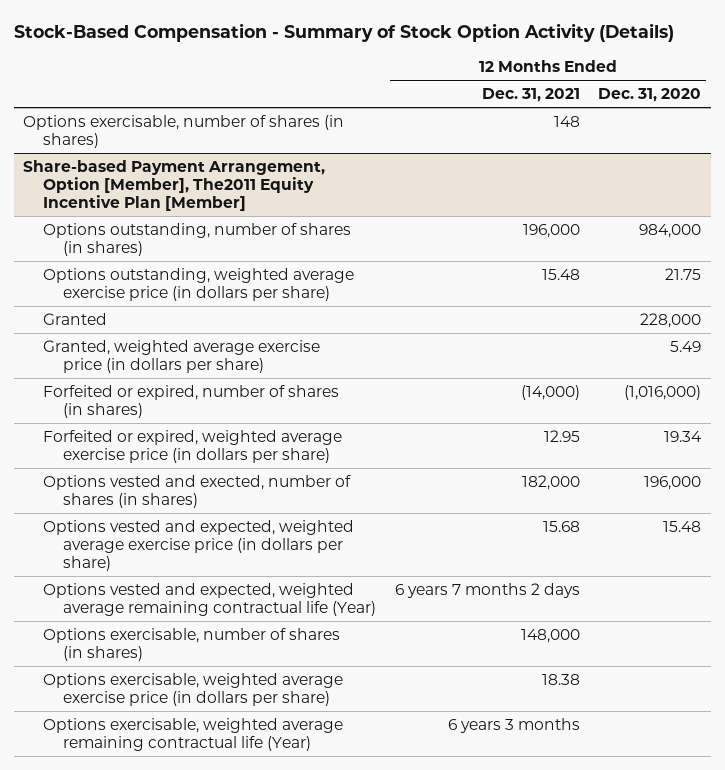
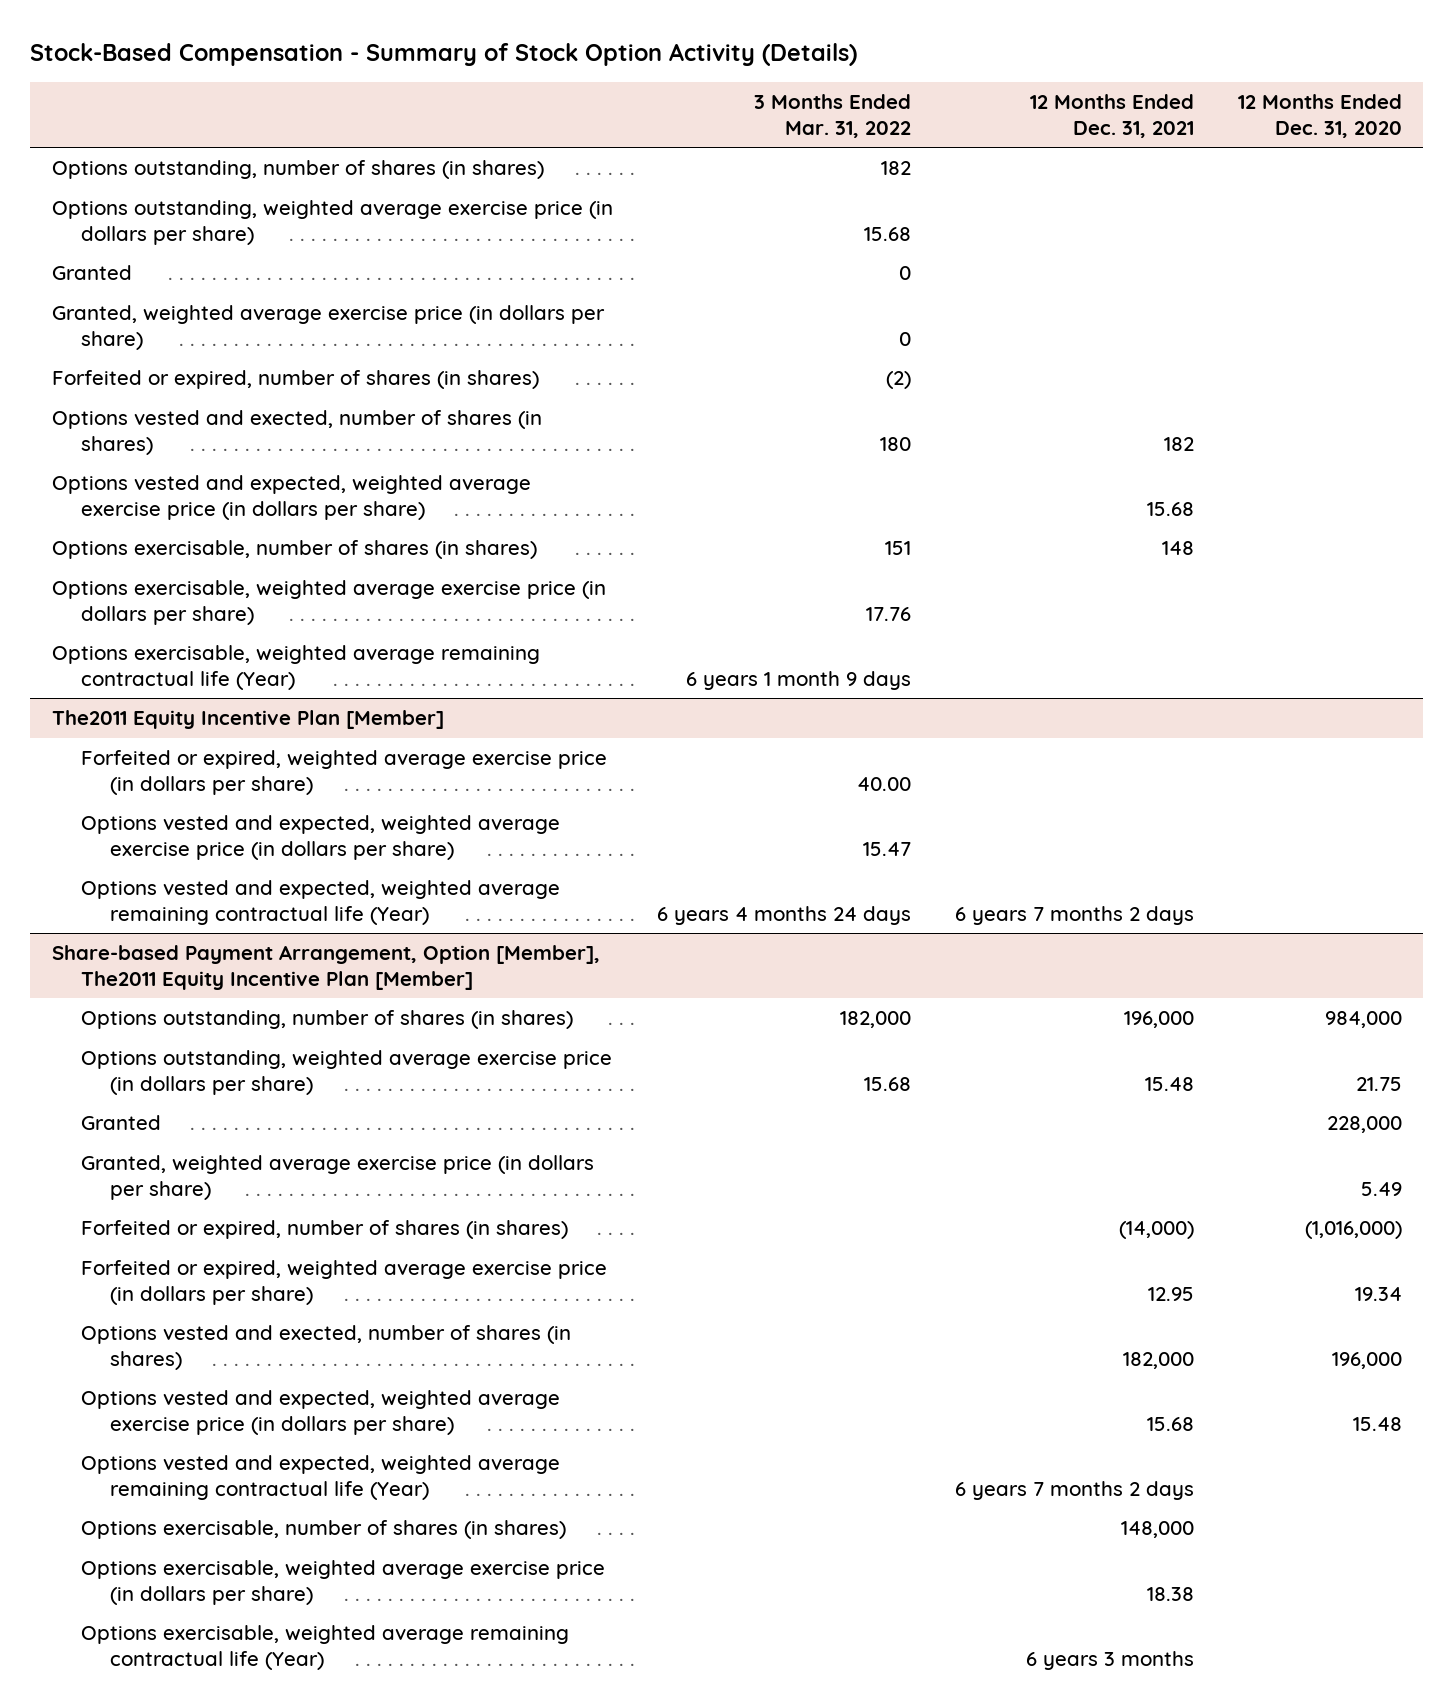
none -> [753,93,911,138] 3 Months Ended Mar. 31, 2022
none -> [51,160,544,180] Options outstanding, number of shares (in shares)
none -> [51,200,613,245] Options outstanding, weighted average exercise price (in dollars per share)
none -> [51,265,132,281] Granted
none -> [51,305,605,350] Granted, weighted average exercise price (in dollars per share)
none -> [51,370,539,390] Forfeited or expired, number of shares (in shares)
none -> [51,410,542,455] Options vested and exected, number of shares (in shares)
none -> [51,475,531,520] Options vested and expected, weighted average exercise price (in dollars per share)
none -> [51,580,606,625] Options exercisable, weighted average exercise price (in dollars per share)
none -> [51,645,540,690] Options exercisable, weighted average remaining contractual life (Year)
none -> [51,710,444,730] The2011 Equity Incentive Plan [Member]
none -> [80,750,607,795] Forfeited or expired, weighted average exercise price (in dollars per share)
none -> [80,815,560,860] Options vested and expected, weighted average exercise price (in dollars per share)
none -> [80,880,560,925] Options vested and expected, weighted average remaining contractual life (Year)

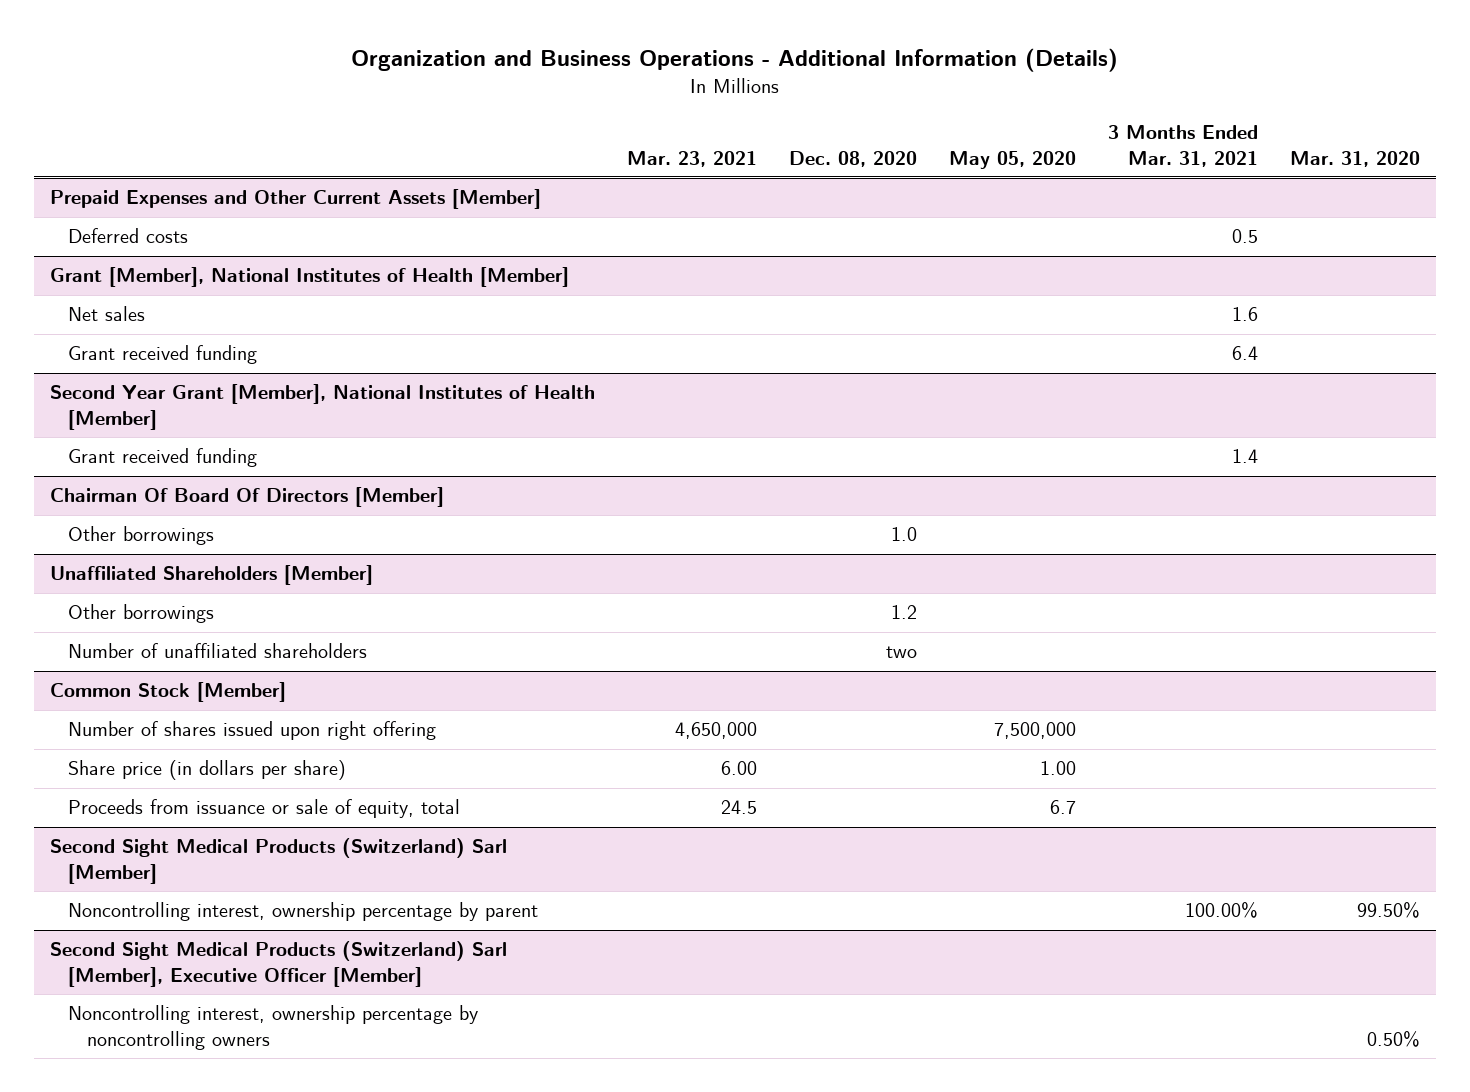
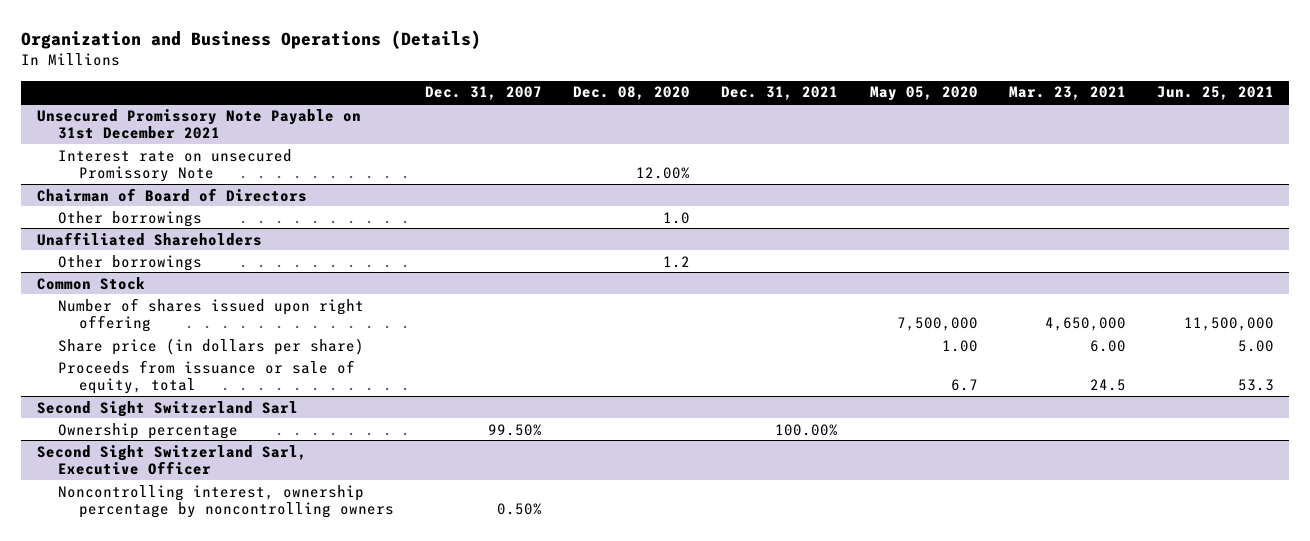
[351,47,1119,72] Organization and Business Operations - Additional Information (Details) -> [21,29,482,49] Organization and Business Operations (Details)
[1107,125,1258,167] 3 Months Ended Mar. 31, 2021 -> none
[1289,150,1420,167] Mar. 31, 2020 -> none
none -> [425,86,543,101] Dec. 31, 2007
none -> [721,86,839,101] Dec. 31, 2021
none -> [1156,86,1274,101] Jun. 25, 2021
[50,189,542,210] Prepaid Expenses and Other Current Assets [Member] -> none
[68,228,189,244] Deferred costs -> none
[50,267,570,288] Grant [Member], National Institutes of Health [Member] -> none
[68,306,146,322] Net sales -> none
[68,345,258,365] Grant received funding -> none
[50,384,596,430] Second Year Grant [Member], National Institutes of Health [Member] -> none
[68,448,258,468] Grant received funding -> none
none -> [36,108,361,140] Unsecured Promissory Note Payable on 31st December 2021
none -> [57,148,292,183] Interest rate on unsecured Promissory Note
[50,487,445,508] Chairman Of Board Of Directors [Member] -> [36,187,307,202] Chairman of Board of Directors
[50,565,374,586] Unaffiliated Shareholders [Member] -> [36,231,262,246] Unaffiliated Shareholders
[68,643,368,659] Number of unaffiliated shareholders -> none
[50,682,287,703] Common Stock [Member] -> [36,276,145,290] Common Stock
[50,838,508,884] Second Sight Medical Products (Switzerland) Sarl [Member] -> [36,400,298,417] Second Sight Switzerland Sarl
[68,902,539,922] Noncontrolling interest, ownership percentage by parent -> [57,422,238,439] Ownership percentage
[50,941,508,987] Second Sight Medical Products (Switzerland) Sarl [Member], Executive Officer [Member] -> [36,444,307,476] Second Sight Switzerland Sarl, Executive Officer

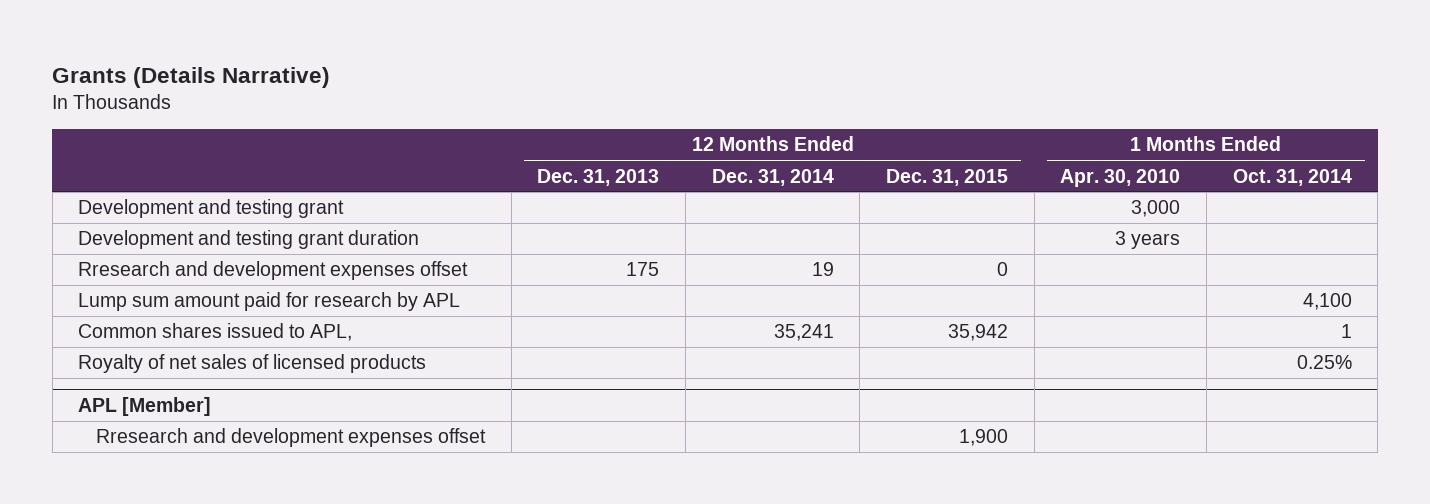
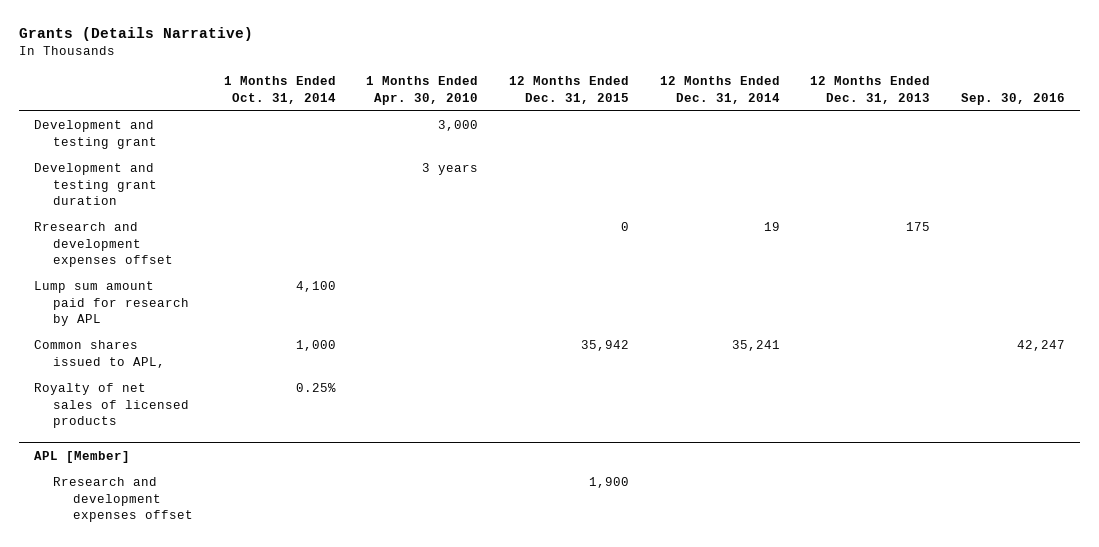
none -> [961,92,1066,105] Sep. 30, 2016
[1340,324,1352,339] 1 -> [295,340,336,352] 1,000

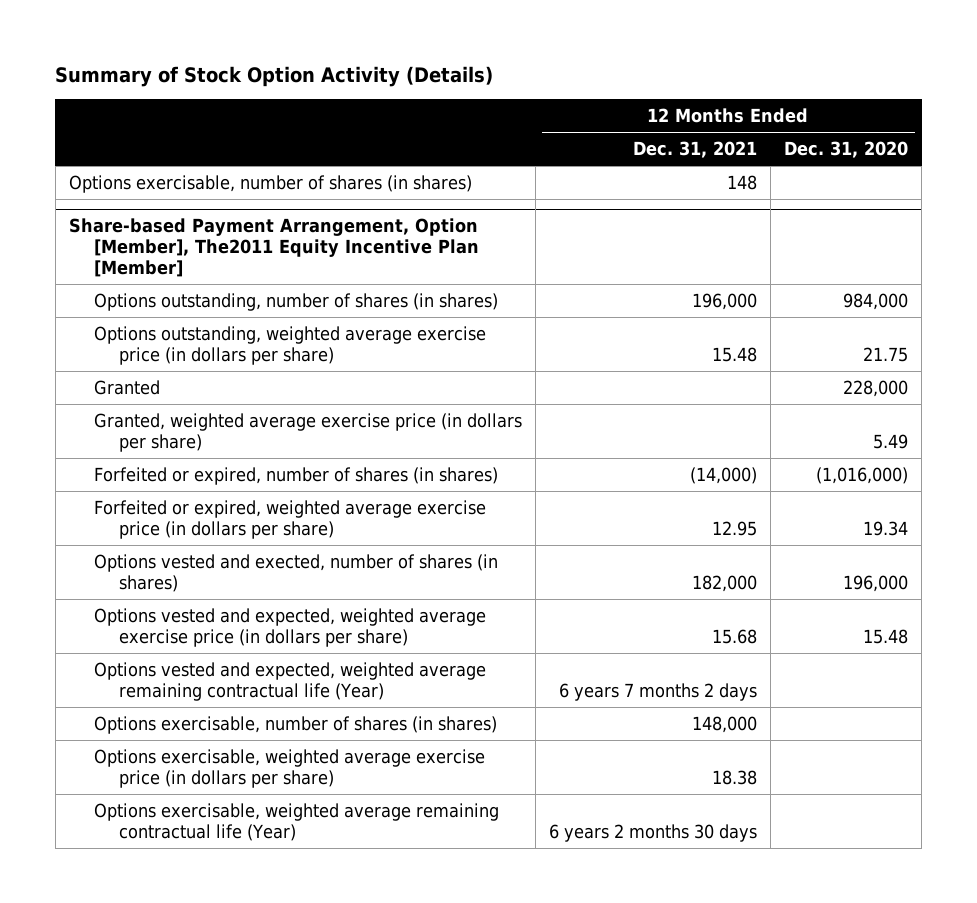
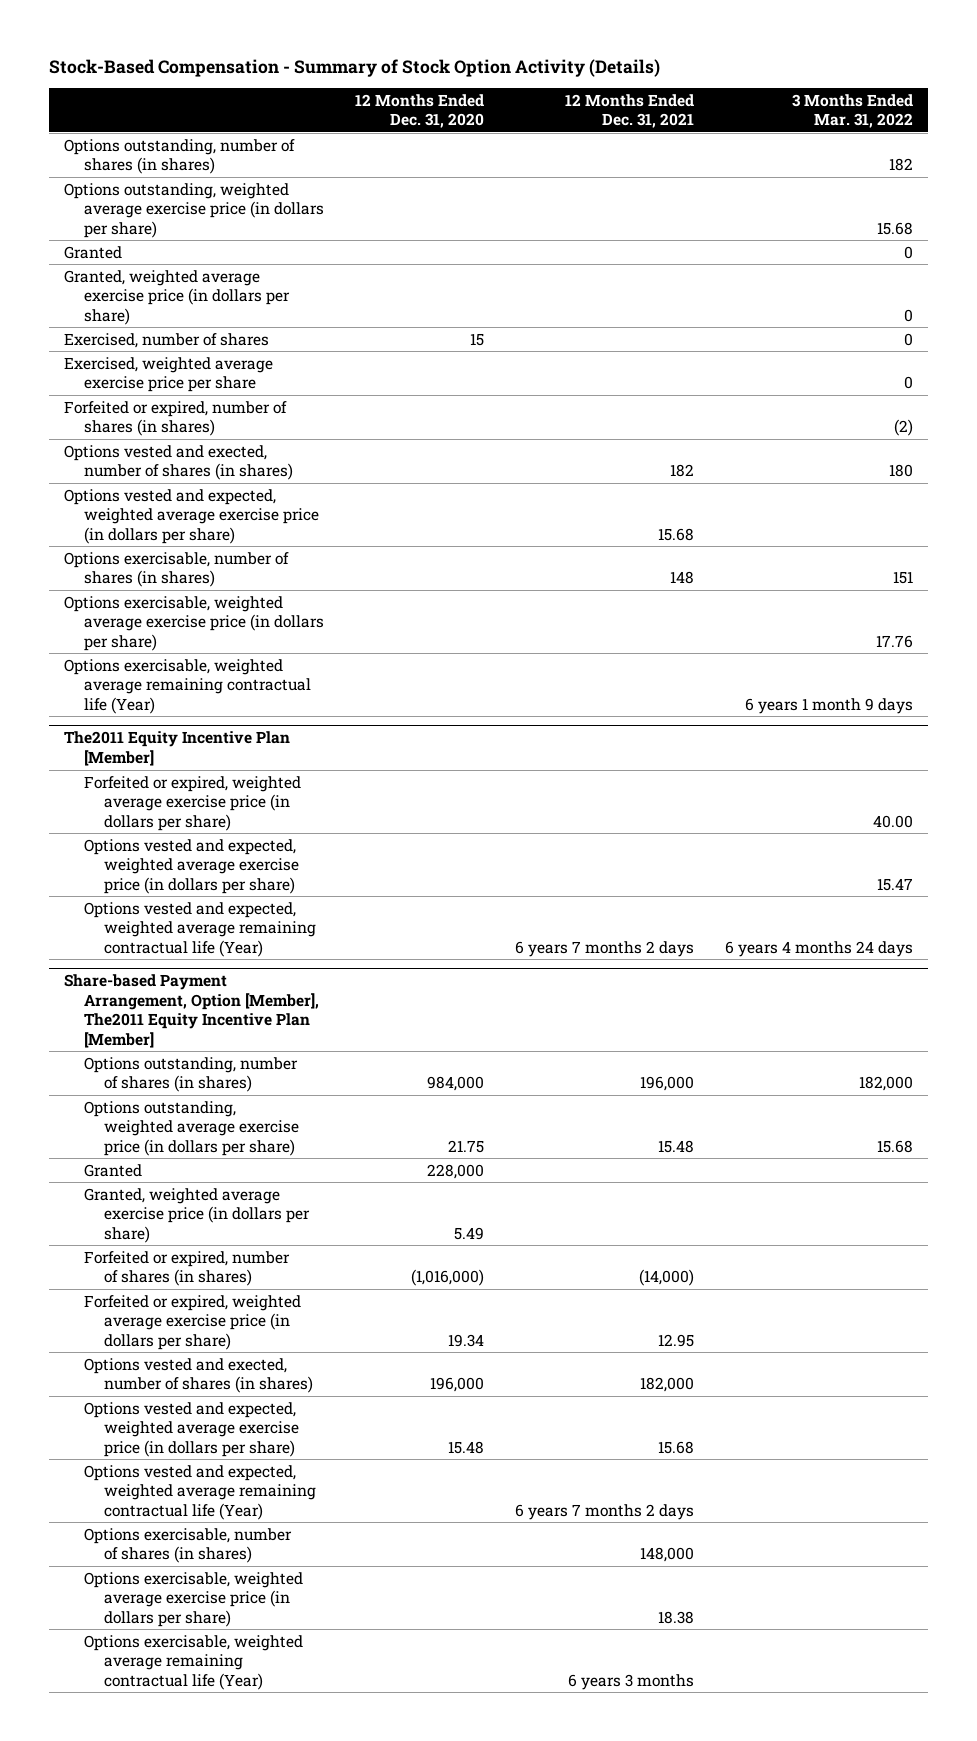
[55,65,494,87] Summary of Stock Option Activity (Details) -> [48,58,660,77] Stock-Based Compensation - Summary of Stock Option Activity (Details)
none -> [791,93,913,129] 3 Months Ended Mar. 31, 2022
none -> [64,138,296,175] Options outstanding, number of shares (in shares)
none -> [64,182,324,238] Options outstanding, weighted average exercise price (in dollars per share)
none -> [64,245,123,259] Granted
none -> [64,269,290,325] Granted, weighted average exercise price (in dollars per share)
none -> [64,332,270,348] Exercised, number of shares
none -> [64,356,274,393] Exercised, weighted average exercise price per share
none -> [64,400,288,437] Forfeited or expired, number of shares (in shares)
none -> [64,444,293,481] Options vested and exected, number of shares (in shares)
none -> [64,488,319,544] Options vested and expected, weighted average exercise price (in dollars per share)
none -> [64,595,324,651] Options exercisable, weighted average exercise price (in dollars per share)
none -> [64,658,311,714] Options exercisable, weighted average remaining contractual life (Year)
none -> [64,731,291,766] The2011 Equity Incentive Plan [Member]
none -> [83,775,301,831] Forfeited or expired, weighted average exercise price (in dollars per share)
none -> [83,838,299,894] Options vested and expected, weighted average exercise price (in dollars per share)
none -> [83,901,316,957] Options vested and expected, weighted average remaining contractual life (Year)
[548,823,757,842] 6 years 2 months 30 days -> [567,1673,694,1690] 6 years 3 months

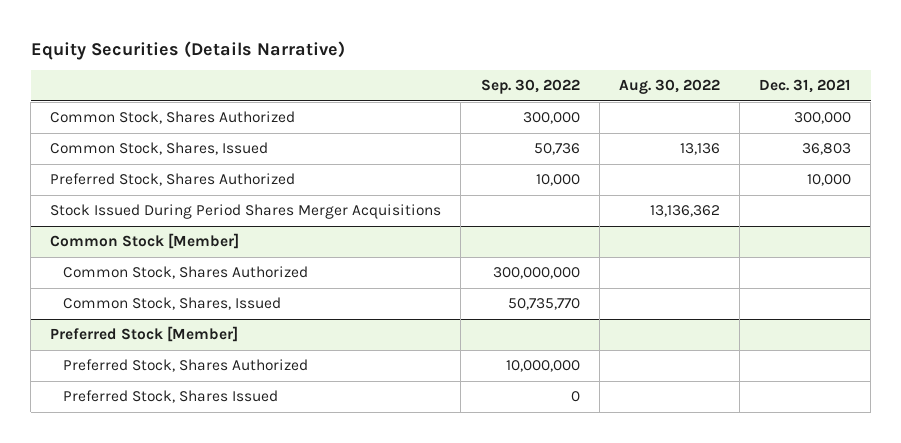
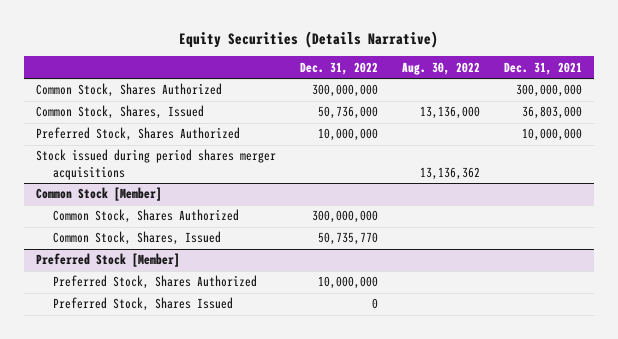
[480,79,580,95] Sep. 30, 2022 -> none
none -> [299,61,378,75] Dec. 31, 2022
[794,112,852,125] 300,000 -> [516,84,583,98] 300,000,000
[679,143,720,156] 13,136 -> [420,106,481,120] 13,136,000
[802,143,852,156] 36,803 -> [522,106,583,120] 36,803,000
[807,174,852,187] 10,000 -> [522,128,583,142] 10,000,000
[50,204,442,220] Stock Issued During Period Shares Merger Acquisitions -> [35,149,276,180] Stock issued during period shares merger acquisitions

